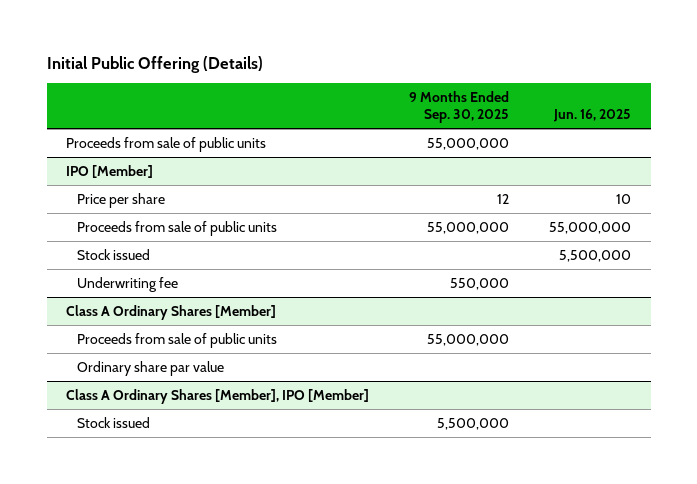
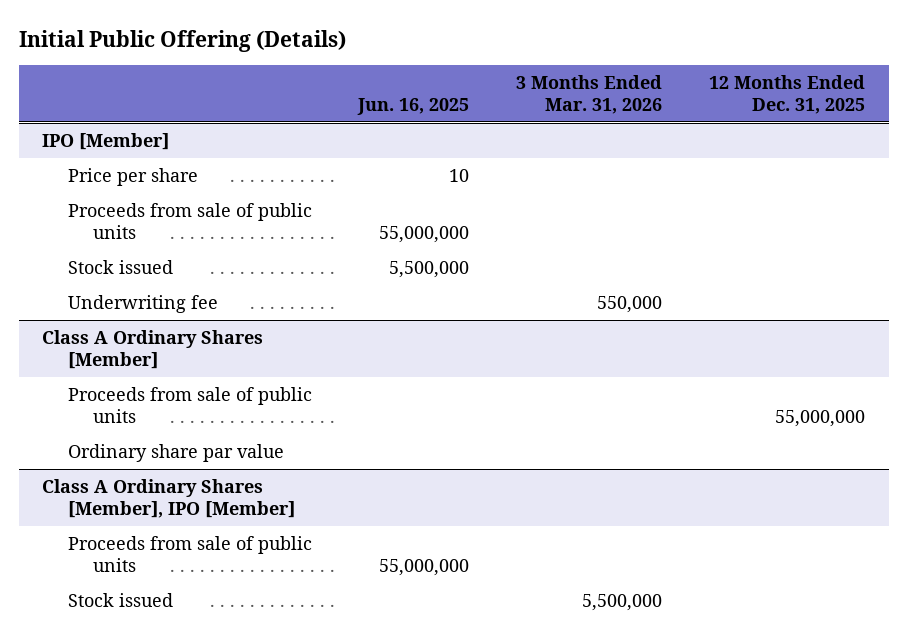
[409,90,510,124] 9 Months Ended Sep. 30, 2025 -> none
none -> [516,75,663,114] 3 Months Ended Mar. 31, 2026
none -> [709,75,866,114] 12 Months Ended Dec. 31, 2025
[66,136,267,152] Proceeds from sale of public units -> none
none -> [67,536,312,572] Proceeds from sale of public units

